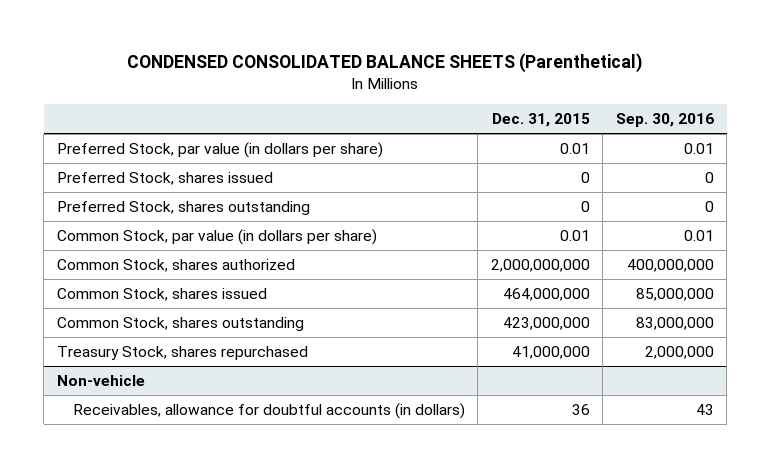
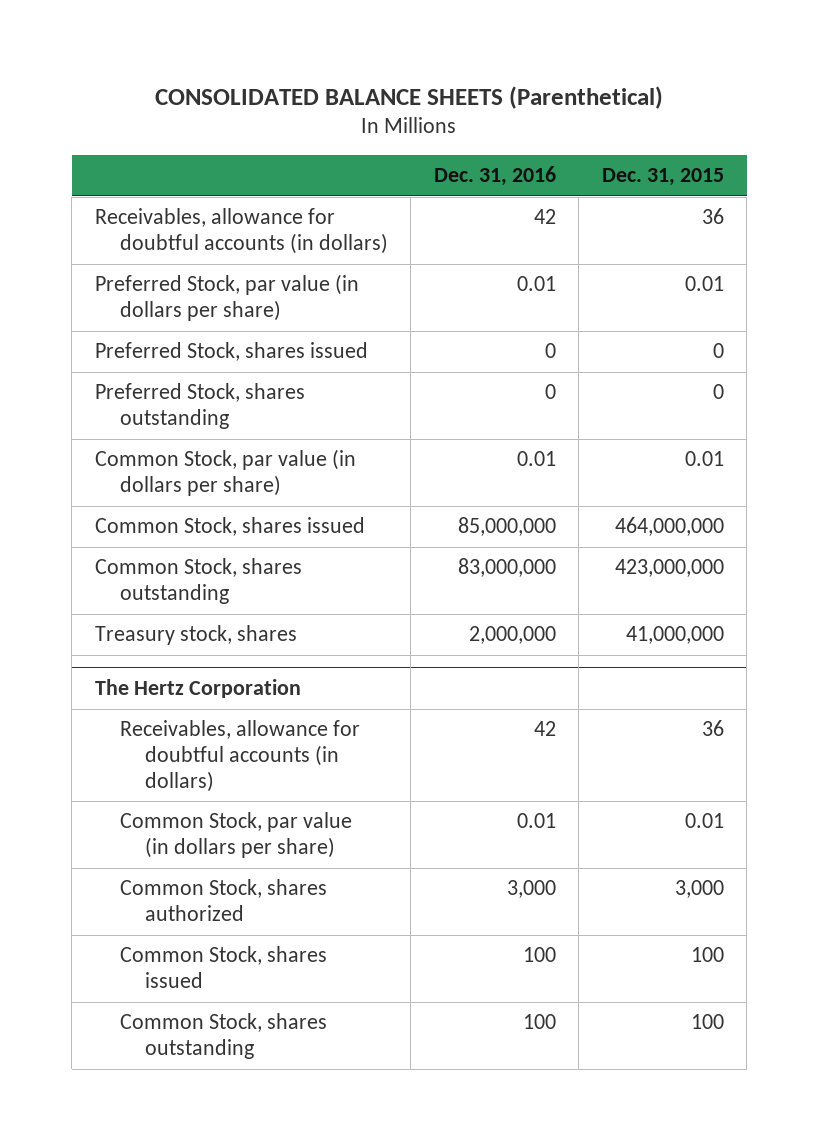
[127,52,643,73] CONDENSED CONSOLIDATED BALANCE SHEETS (Parenthetical) -> [155,85,664,109] CONSOLIDATED BALANCE SHEETS (Parenthetical)
[615,112,714,127] Sep. 30, 2016 -> none
none -> [433,166,556,187] Dec. 31, 2016
none -> [94,208,388,255] Receivables, allowance for doubtful accounts (in dollars)
[56,258,295,272] Common Stock, shares authorized -> none
[56,374,145,386] Non-vehicle -> none
[56,345,308,360] Treasury Stock, shares repurchased -> [94,625,297,646] Treasury stock, shares
none -> [94,679,301,699] The Hertz Corporation
none -> [119,812,352,859] Common Stock, par value (in dollars per share)
none -> [119,879,327,922] Common Stock, shares authorized
none -> [119,946,327,989] Common Stock, shares issued
none -> [119,1013,327,1060] Common Stock, shares outstanding

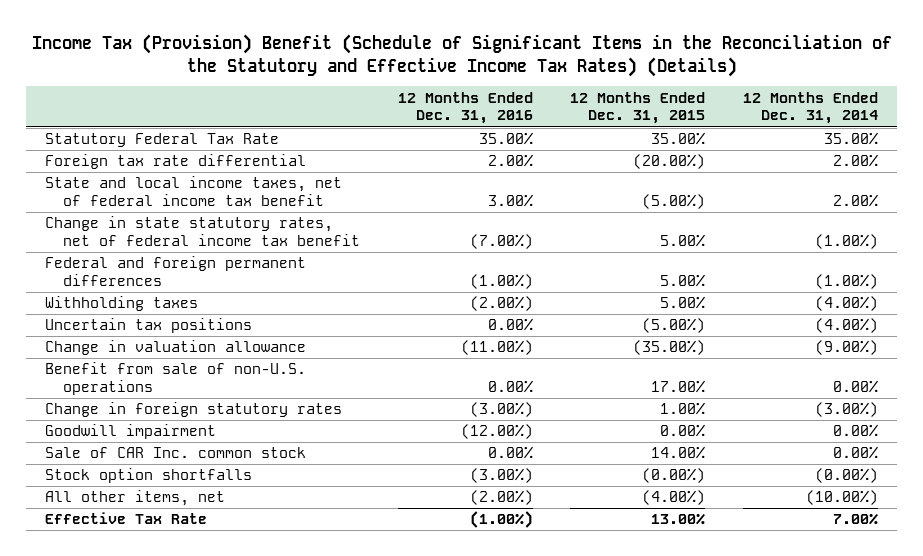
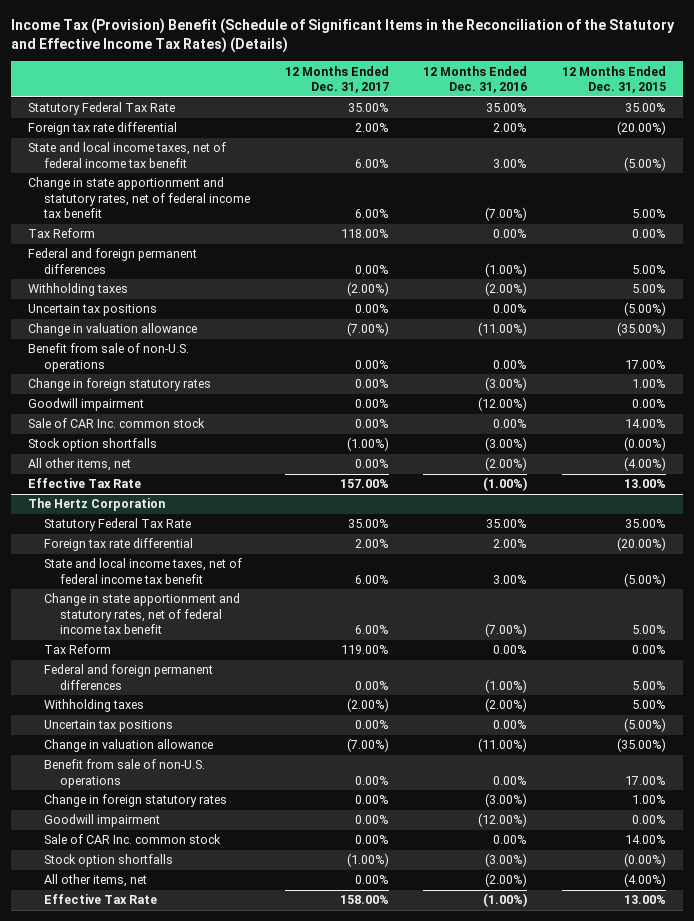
[743,91,879,125] 12 Months Ended Dec. 31, 2014 -> none
none -> [284,65,389,94] 12 Months Ended Dec. 31, 2017
[45,216,360,247] Change in state statutory rates, net of federal income tax benefit -> [28,177,251,219] Change in state apportionment and statutory rates, net of federal income tax benefit
none -> [28,228,96,239] Tax Reform
none -> [28,498,166,512] The Hertz Corporation
none -> [44,518,192,532] Statutory Federal Tax Rate
none -> [44,538,194,552] Foreign tax rate differential
none -> [44,558,243,584] State and local income taxes, net of federal income tax benefit
none -> [44,593,241,635] Change in state apportionment and statutory rates, net of federal income tax benefit
none -> [44,644,112,655] Tax Reform
none -> [44,664,214,690] Federal and foreign permanent differences
none -> [44,699,145,713] Withholding taxes
none -> [44,720,174,733] Uncertain tax positions
none -> [44,739,214,753] Change in valuation allowance
none -> [44,759,206,788] Benefit from sale of non-U.S. operations
none -> [44,794,228,808] Change in foreign statutory rates
none -> [44,814,161,828] Goodwill impairment
none -> [44,834,222,845] Sale of CAR Inc. common stock
none -> [44,854,174,868] Stock option shortfalls
none -> [44,874,148,888] All other items, net
none -> [44,894,158,905] Effective Tax Rate

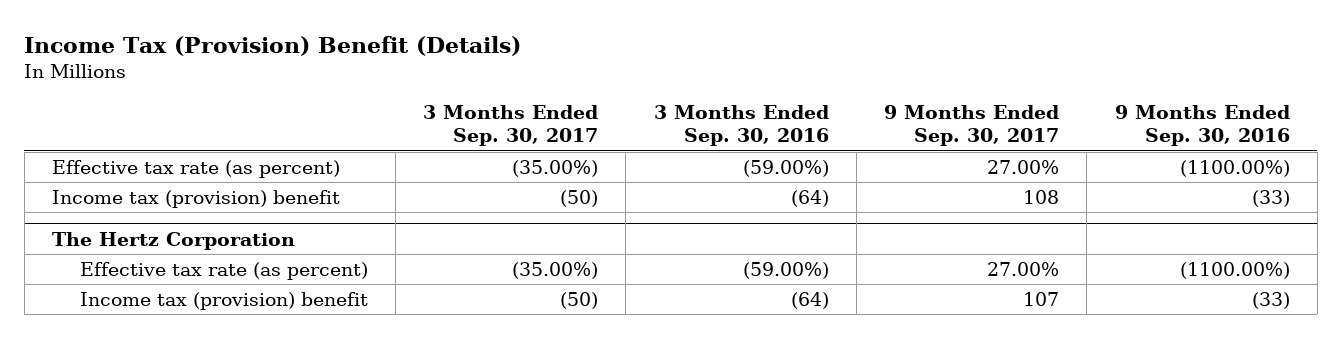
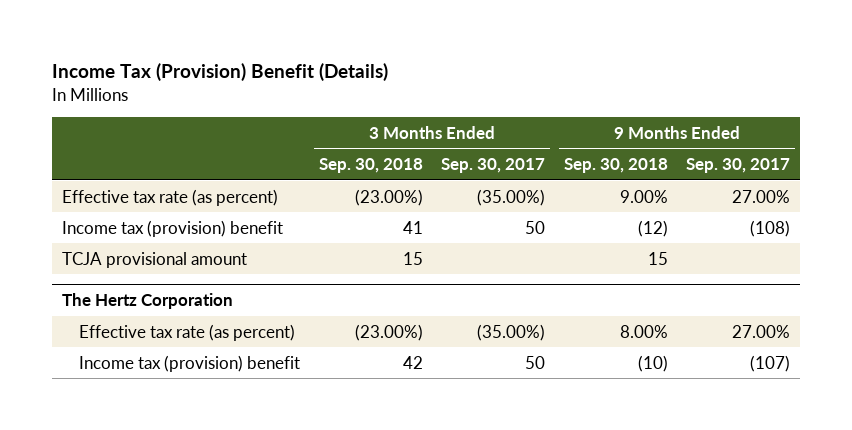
[653,104,829,147] 3 Months Ended Sep. 30, 2016 -> none
[1114,104,1290,147] 9 Months Ended Sep. 30, 2016 -> none
none -> [318,158,423,174] Sep. 30, 2018
none -> [563,158,668,174] Sep. 30, 2018
[560,189,599,207] (50) -> [525,220,546,234] 50
[1023,189,1060,204] 108 -> [750,219,791,237] (108)
none -> [61,251,247,268] TCJA provisional amount
[560,291,599,309] (50) -> [525,355,546,369] 50
[1023,291,1060,306] 107 -> [750,354,791,372] (107)

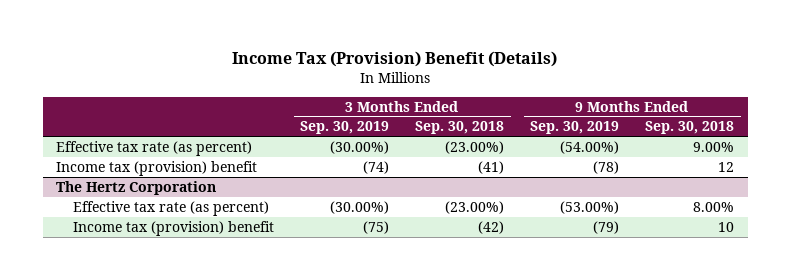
[441,158,546,174] Sep. 30, 2017 -> none
[686,158,791,174] Sep. 30, 2017 -> none
none -> [300,121,390,135] Sep. 30, 2019
none -> [530,121,620,135] Sep. 30, 2019
[61,251,247,268] TCJA provisional amount -> none
[402,220,423,234] 41 -> [478,160,505,174] (41)
[637,219,668,237] (12) -> [718,161,735,172] 12
[402,355,423,369] 42 -> [478,220,505,234] (42)
[637,354,668,372] (10) -> [718,221,735,232] 10

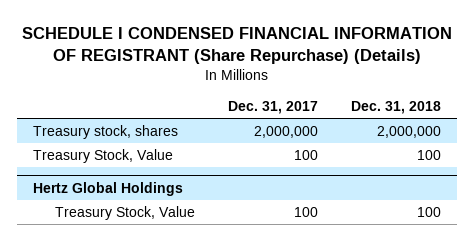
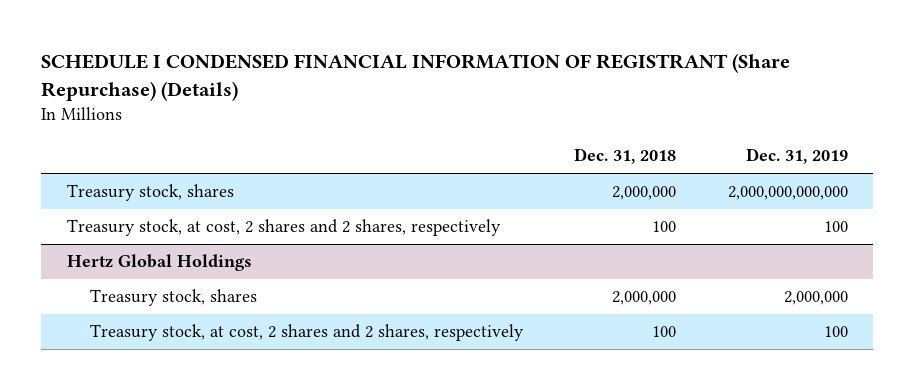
[227,101,318,115] Dec. 31, 2017 -> none
none -> [745,148,848,165] Dec. 31, 2019
[33,148,174,163] Treasury Stock, Value -> [66,219,501,237] Treasury stock, at cost, 2 shares and 2 shares, respectively
none -> [89,289,257,307] Treasury stock, shares
[55,205,196,220] Treasury Stock, Value -> [89,324,524,342] Treasury stock, at cost, 2 shares and 2 shares, respectively

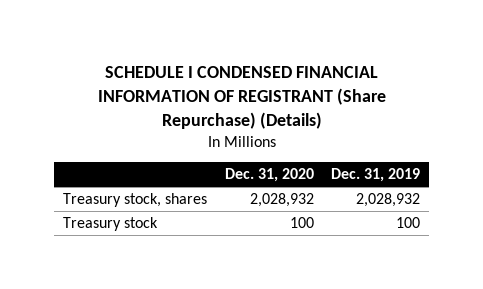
[574,148,677,165] Dec. 31, 2018 -> none
none -> [224,168,314,183] Dec. 31, 2020
[66,254,252,272] Hertz Global Holdings -> none
[89,289,257,307] Treasury stock, shares -> none
[89,324,524,342] Treasury stock, at cost, 2 shares and 2 shares, respectively -> none
[727,186,848,201] 2,000,000,000,000 -> [356,193,421,208] 2,028,932
[66,219,501,237] Treasury stock, at cost, 2 shares and 2 shares, respectively -> [62,217,158,232] Treasury stock

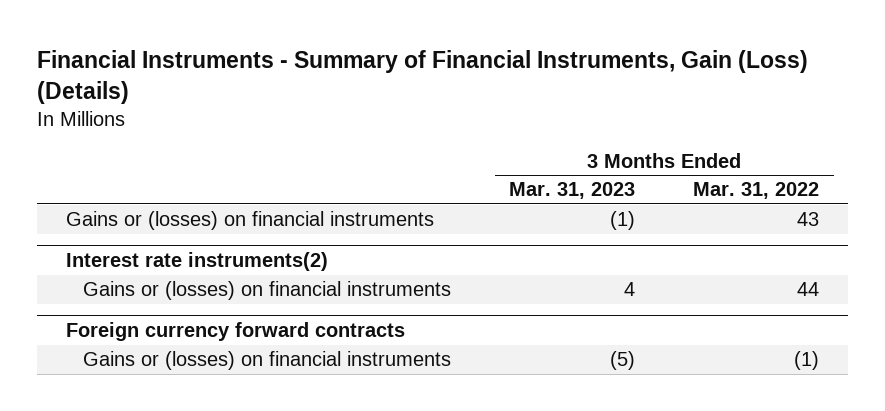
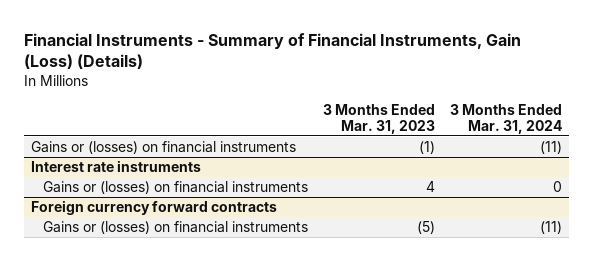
[693,182,820,200] Mar. 31, 2022 -> none
none -> [449,103,562,134] 3 Months Ended Mar. 31, 2024
[66,252,329,272] Interest rate instruments(2) -> [31,159,202,172] Interest rate instruments

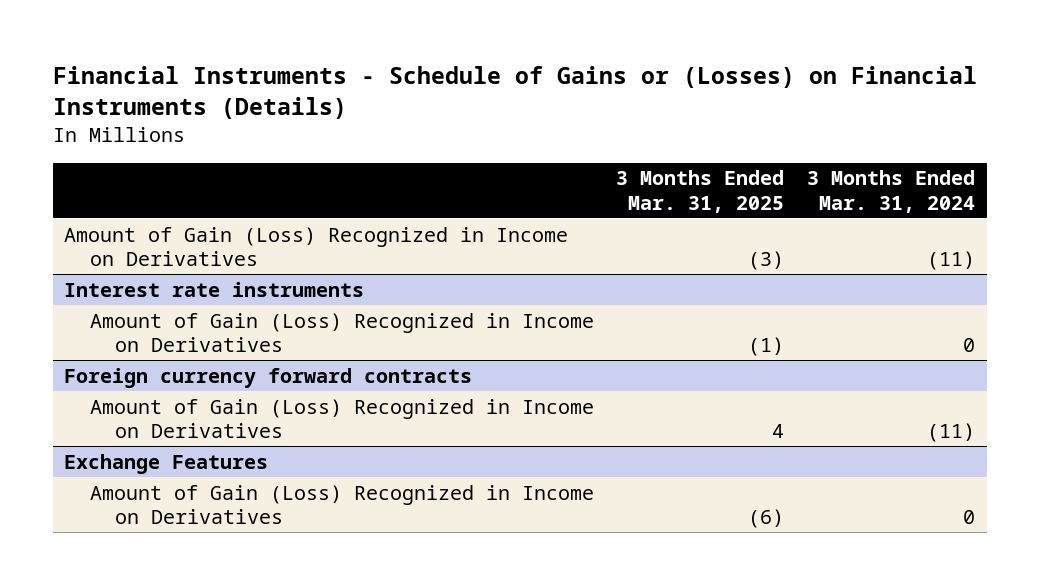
[24,32,522,70] Financial Instruments - Summary of Financial Instruments, Gain (Loss) (Details) -> [52,66,977,120] Financial Instruments - Schedule of Gains or (Losses) on Financial Instruments (Details)
[322,103,435,134] 3 Months Ended Mar. 31, 2023 -> none
none -> [616,170,785,213] 3 Months Ended Mar. 31, 2025
[31,140,297,154] Gains or (losses) on financial instruments -> [64,226,569,267] Amount of Gain (Loss) Recognized in Income on Derivatives
[43,180,309,194] Gains or (losses) on financial instruments -> [89,312,594,353] Amount of Gain (Loss) Recognized in Income on Derivatives
[43,220,309,234] Gains or (losses) on financial instruments -> [89,398,594,439] Amount of Gain (Loss) Recognized in Income on Derivatives
none -> [64,453,269,474] Exchange Features
none -> [89,484,594,525] Amount of Gain (Loss) Recognized in Income on Derivatives

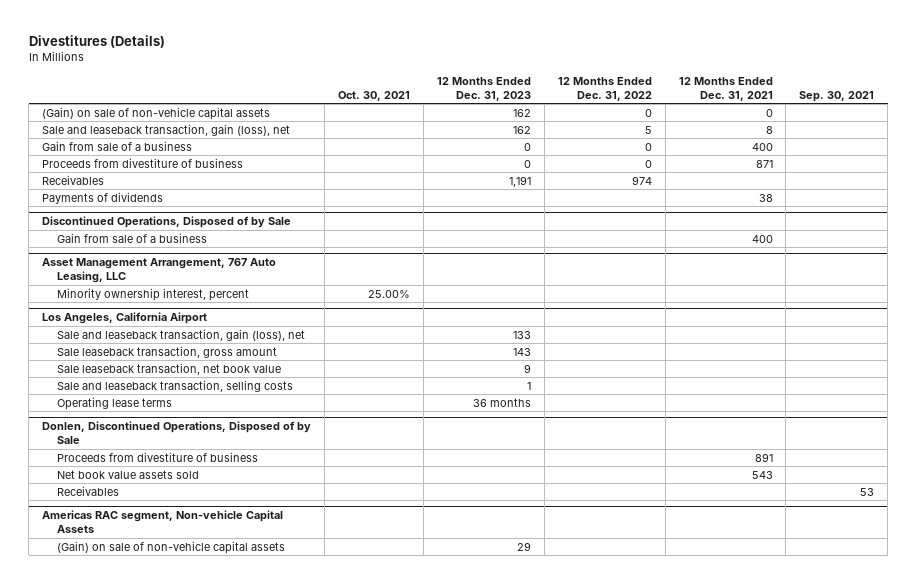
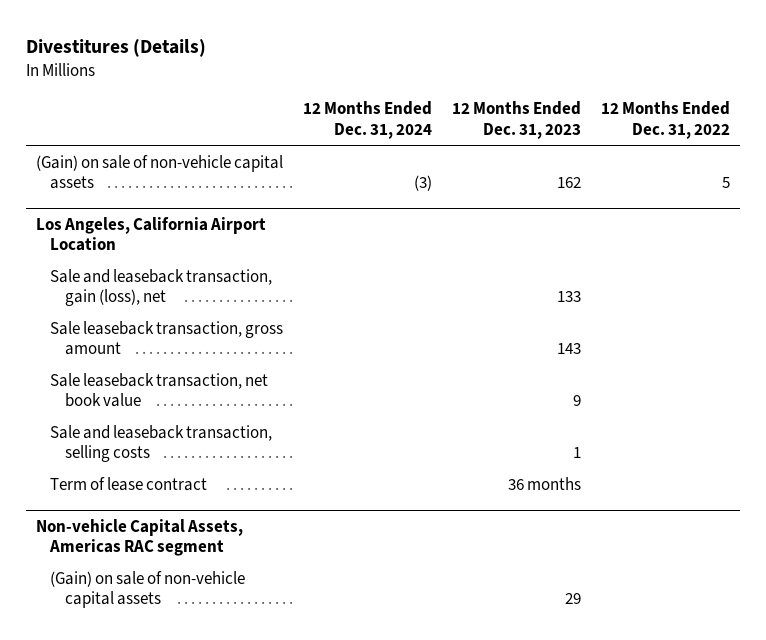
[338,90,411,101] Oct. 30, 2021 -> none
[678,76,773,101] 12 Months Ended Dec. 31, 2021 -> none
[799,90,875,102] Sep. 30, 2021 -> none
none -> [303,101,433,139] 12 Months Ended Dec. 31, 2024
[42,123,291,136] Sale and leaseback transaction, gain (loss), net -> none
[42,140,193,151] Gain from sale of a business -> none
[42,157,244,168] Proceeds from divestiture of business -> none
[42,174,105,185] Receivables -> none
[42,191,164,204] Payments of dividends -> none
[42,216,292,229] Discontinued Operations, Disposed of by Sale -> none
[57,232,208,243] Gain from sale of a business -> none
[42,258,277,284] Asset Management Arrangement, 767 Auto Leasing, LLC -> none
[57,287,250,301] Minority ownership interest, percent -> none
[644,108,652,117] 0 -> [721,176,730,188] 5
[42,312,208,325] Los Angeles, California Airport -> [35,216,266,252] Los Angeles, California Airport Location
[42,421,312,445] Donlen, Discontinued Operations, Disposed of by Sale -> none
[57,451,259,462] Proceeds from divestiture of business -> none
[57,469,200,479] Net book value assets sold -> none
[57,485,120,496] Receivables -> none
[57,396,173,410] Operating lease terms -> [50,476,208,491] Term of lease contract
[42,510,284,534] Americas RAC segment, Non-vehicle Capital Assets -> [35,518,243,557] Non-vehicle Capital Assets, Americas RAC segment

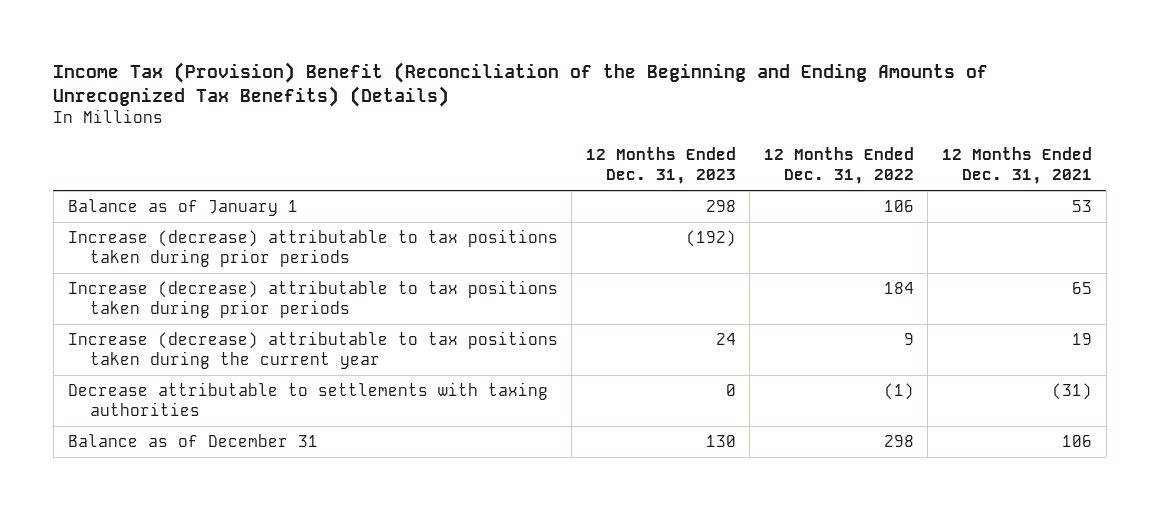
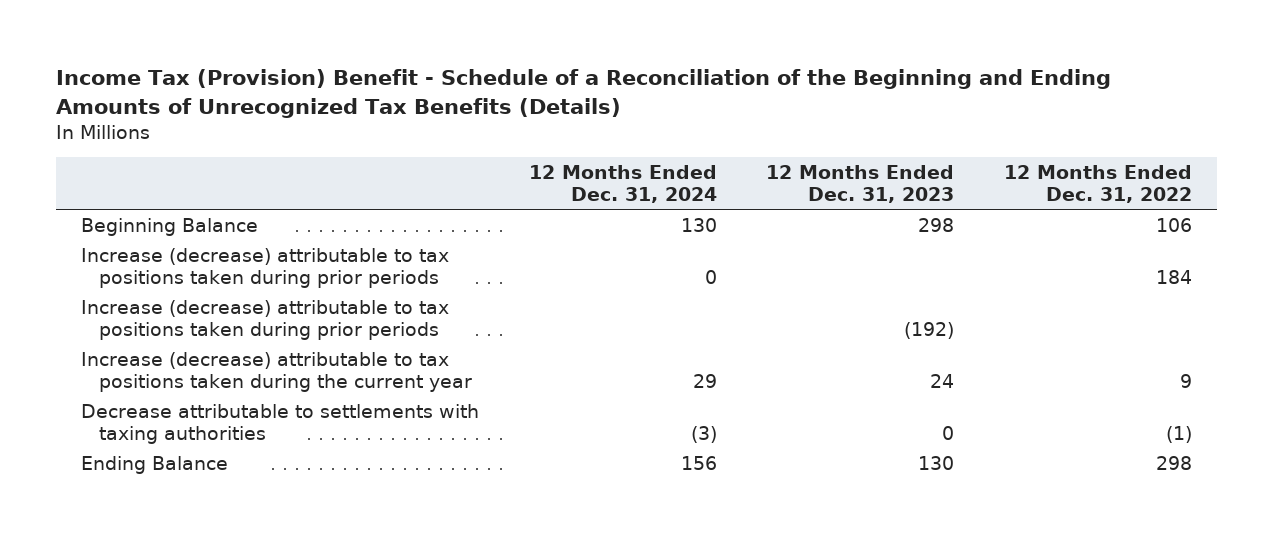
[53,61,989,108] Income Tax (Provision) Benefit (Reconciliation of the Beginning and Ending Amounts of Unrecognized Tax Benefits) (Details) -> [56,69,1112,118] Income Tax (Provision) Benefit - Schedule of a Reconciliation of the Beginning and Ending Amounts of Unrecognized Tax Benefits (Details)
[942,147,1093,185] 12 Months Ended Dec. 31, 2021 -> none
none -> [528,164,717,203] 12 Months Ended Dec. 31, 2024
[67,199,298,217] Balance as of January 1 -> [81,217,259,236] Beginning Balance
[67,229,558,268] Increase (decrease) attributable to tax positions taken during prior periods -> [81,299,450,340] Increase (decrease) attributable to tax positions taken during prior periods
[67,434,318,448] Balance as of December 31 -> [81,455,229,474] Ending Balance

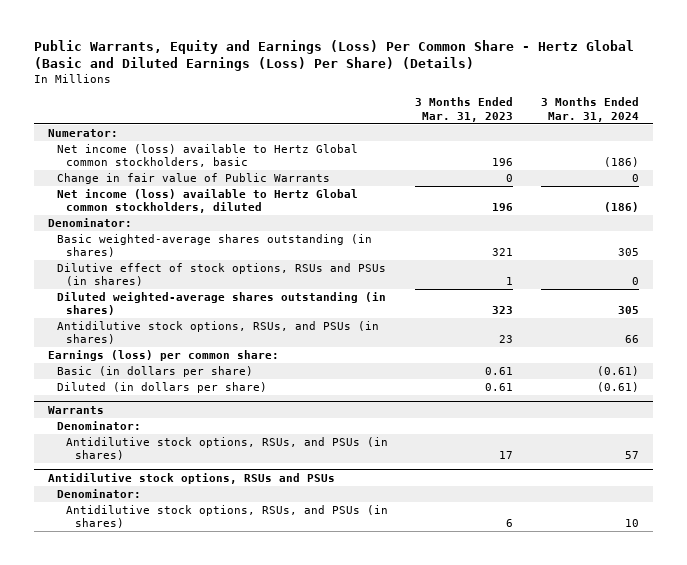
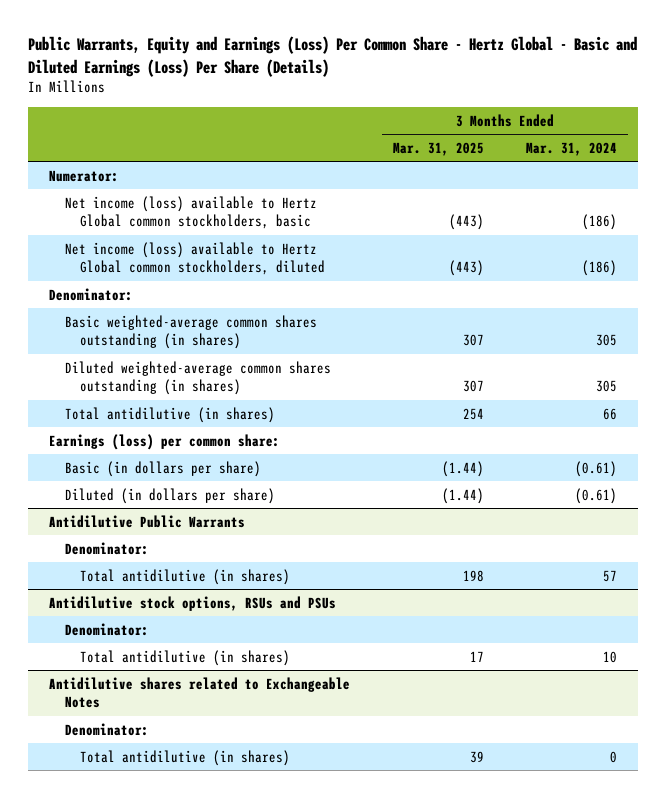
[34,40,635,72] Public Warrants, Equity and Earnings (Loss) Per Common Share - Hertz Global (Basic and Diluted Earnings (Loss) Per Share) (Details) -> [27,36,637,77] Public Warrants, Equity and Earnings (Loss) Per Common Share - Hertz Global - Basic and Diluted Earnings (Loss) Per Share (Details)
[415,97,514,122] 3 Months Ended Mar. 31, 2023 -> none
none -> [392,141,484,156] Mar. 31, 2025
[56,173,330,185] Change in fair value of Public Warrants -> none
[56,263,386,287] Dilutive effect of stock options, RSUs and PSUs (in shares) -> none
[56,234,372,258] Basic weighted-average shares outstanding (in shares) -> [64,314,317,350] Basic weighted-average common shares outstanding (in shares)
[56,292,386,316] Diluted weighted-average shares outstanding (in shares) -> [64,360,331,396] Diluted weighted-average common shares outstanding (in shares)
[56,321,379,345] Antidilutive stock options, RSUs, and PSUs (in shares) -> [64,406,275,423] Total antidilutive (in shares)
[47,405,104,414] Warrants -> [49,514,246,528] Antidilutive Public Warrants
[65,437,388,461] Antidilutive stock options, RSUs, and PSUs (in shares) -> [80,568,291,585] Total antidilutive (in shares)
[65,505,388,529] Antidilutive stock options, RSUs, and PSUs (in shares) -> [80,649,291,666] Total antidilutive (in shares)
none -> [49,676,351,709] Antidilutive shares related to Exchangeable Notes
none -> [64,722,149,736] Denominator:
none -> [80,749,291,766] Total antidilutive (in shares)

